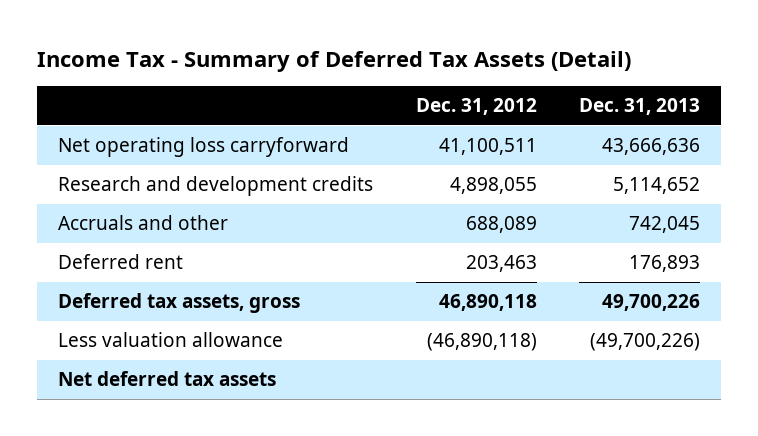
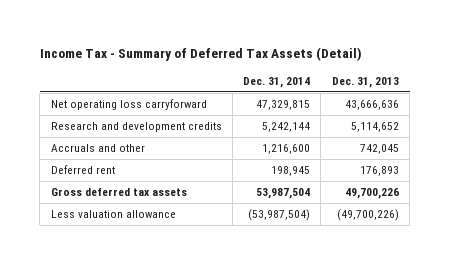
[415,97,537,115] Dec. 31, 2012 -> none
none -> [243,76,311,88] Dec. 31, 2014
[58,293,301,314] Deferred tax assets, gross -> [50,188,187,197] Gross deferred tax assets
[58,371,277,387] Net deferred tax assets -> none

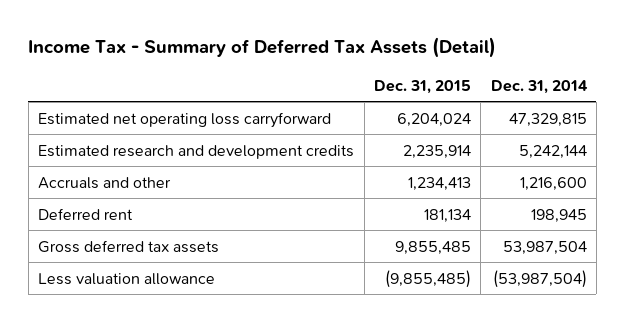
[331,76,399,88] Dec. 31, 2013 -> none
none -> [373,79,471,94] Dec. 31, 2015
[50,99,207,111] Net operating loss carryforward -> [38,111,332,128] Estimated net operating loss carryforward
[50,122,222,133] Research and development credits -> [38,144,355,159] Estimated research and development credits

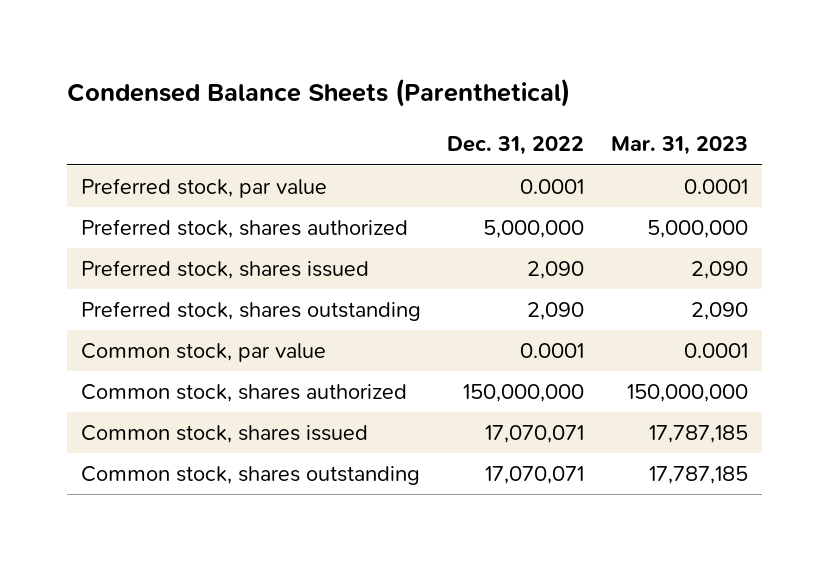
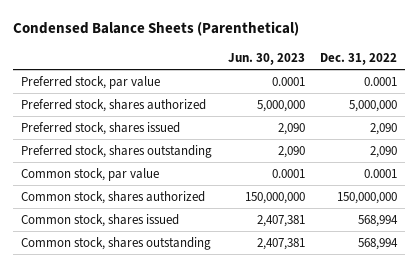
[611,136,749,156] Mar. 31, 2023 -> none
none -> [227,53,305,66] Jun. 30, 2023
[485,425,585,444] 17,070,071 -> [358,214,399,227] 568,994
[485,466,585,485] 17,070,071 -> [358,237,399,250] 568,994

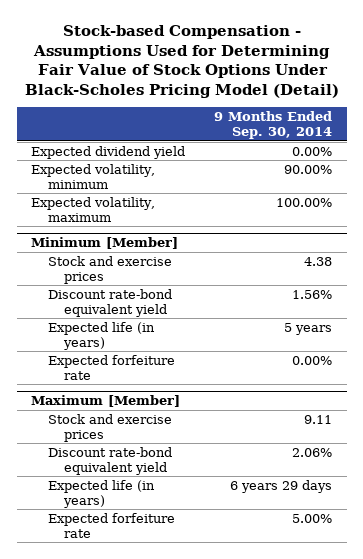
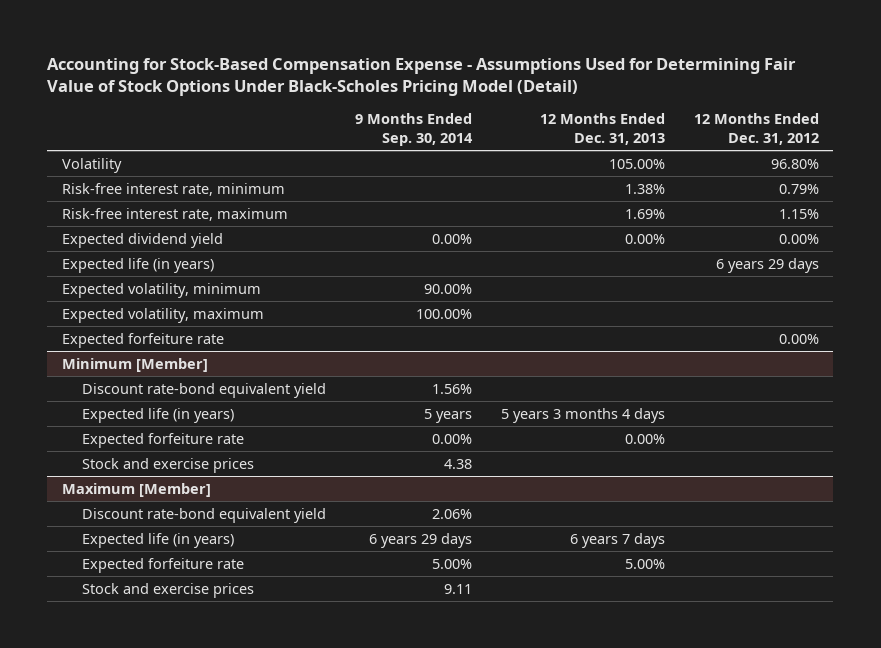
[24,25,339,98] Stock-based Compensation - Assumptions Used for Determining Fair Value of Stock Options Under Black-Scholes Pricing Model (Detail) -> [47,57,797,97] Accounting for Stock-Based Compensation Expense - Assumptions Used for Determining Fair Value of Stock Options Under Black-Scholes Pricing Model (Detail)
none -> [539,113,665,145] 12 Months Ended Dec. 31, 2013
none -> [693,113,819,145] 12 Months Ended Dec. 31, 2012
none -> [61,157,122,173] Volatility
none -> [61,182,285,196] Risk-free interest rate, minimum
none -> [61,207,288,221] Risk-free interest rate, maximum
none -> [61,257,214,273] Expected life (in years)
none -> [61,332,224,348] Expected forfeiture rate
[47,255,172,284] Stock and exercise prices -> [81,457,254,473] Stock and exercise prices
[47,413,172,442] Stock and exercise prices -> [81,582,254,598] Stock and exercise prices

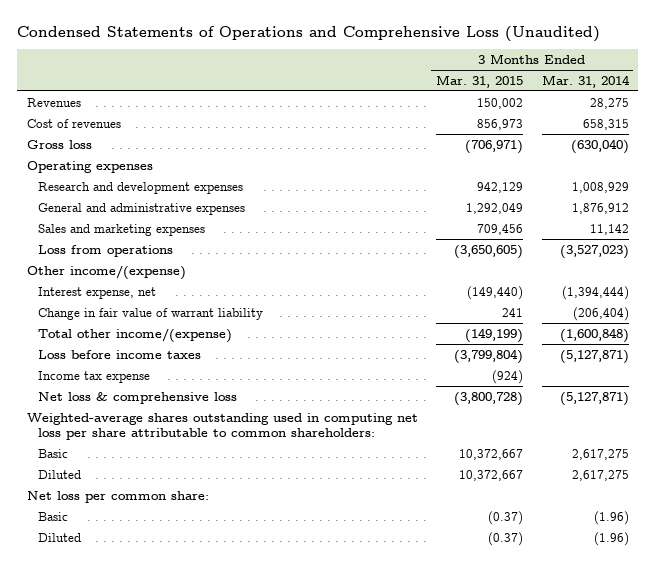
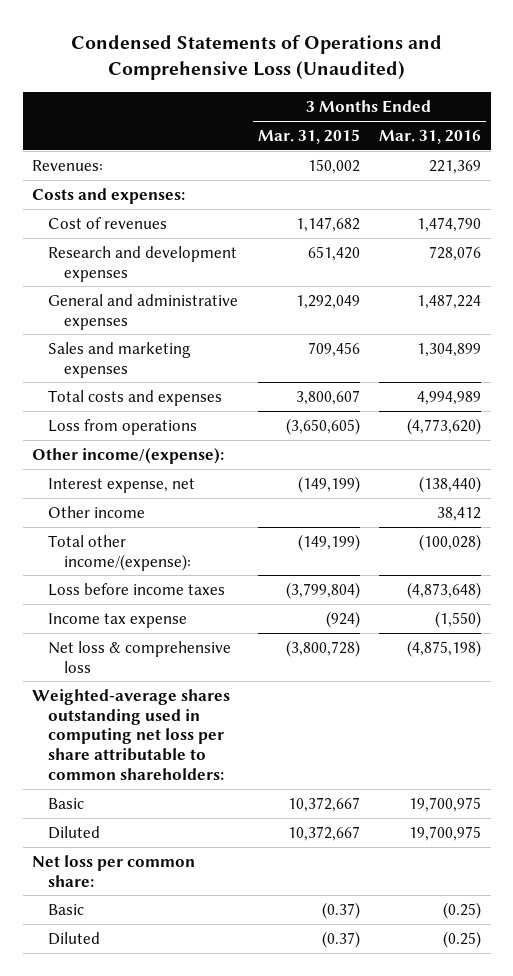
[541,74,630,88] Mar. 31, 2014 -> none
none -> [379,129,482,144] Mar. 31, 2016
[26,139,92,149] Gross loss -> none
[26,160,153,173] Operating expenses -> none
[26,97,81,107] Revenues -> [32,159,104,171] Revenues:
none -> [32,187,186,204] Costs and expenses:
[477,118,524,130] 856,973 -> [295,216,360,232] 1,147,682
[477,181,524,193] 942,129 -> [307,245,360,261] 651,420
none -> [48,389,223,406] Total costs and expenses
[37,307,263,320] Change in fair value of warrant liability -> none
[26,264,186,280] Other income/(expense) -> [32,446,225,464] Other income/(expense):
[467,285,524,300] (149,440) -> [297,475,360,493] (149,199)
none -> [48,505,146,518] Other income
[37,327,232,343] Total other income/(expense) -> [48,534,191,571] Total other income/(expense):

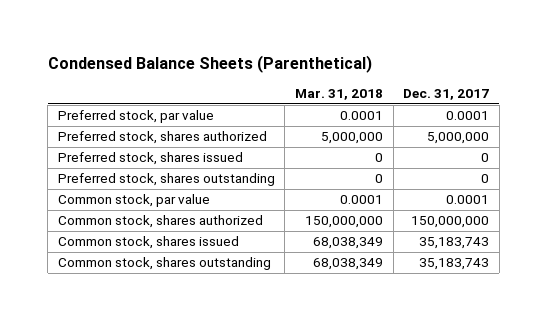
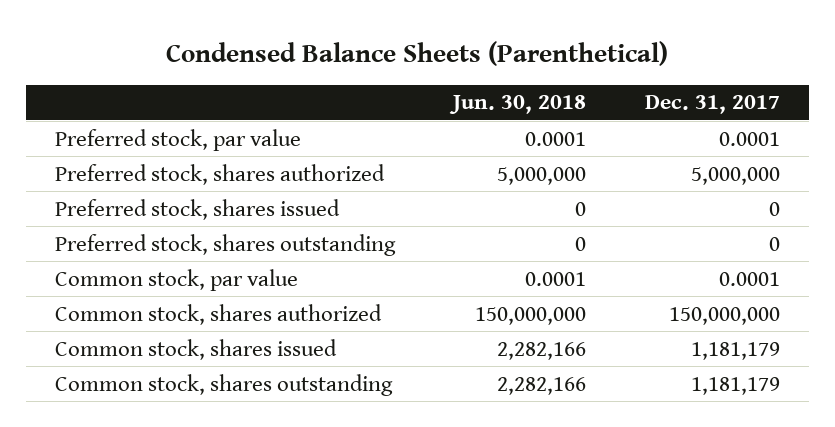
[294,89,383,101] Mar. 31, 2018 -> none
none -> [449,95,587,115] Jun. 30, 2018
[419,237,490,250] 35,183,743 -> [690,341,780,360] 1,181,179
[419,258,490,271] 35,183,743 -> [690,376,780,395] 1,181,179

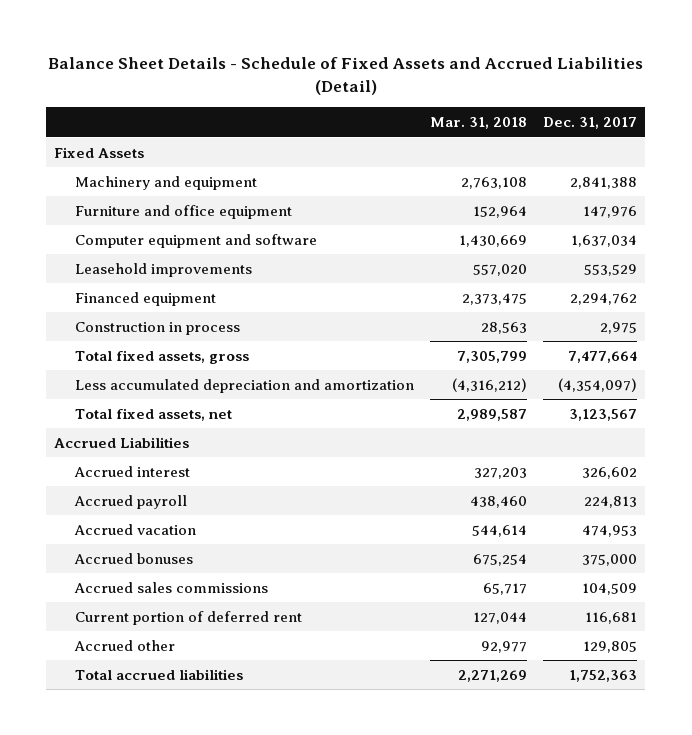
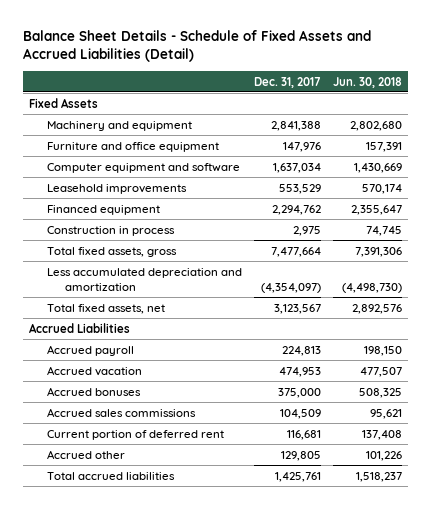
[430,117,528,130] Mar. 31, 2018 -> none
none -> [332,76,402,88] Jun. 30, 2018
[73,465,190,477] Accrued interest -> none
[569,669,638,682] 1,752,363 -> [275,471,322,482] 1,425,761

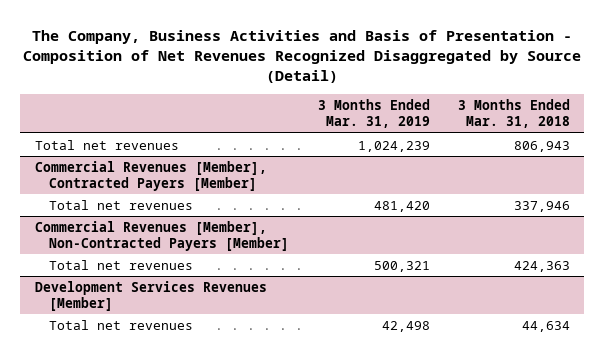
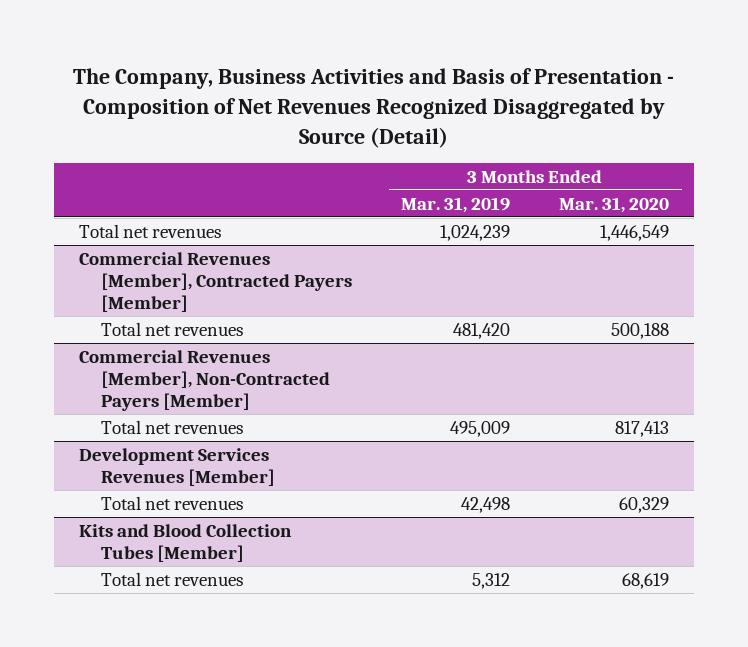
[457,99,570,129] 3 Months Ended Mar. 31, 2018 -> none
none -> [559,196,670,213] Mar. 31, 2020
[373,260,430,272] 500,321 -> [450,420,511,437] 495,009
none -> [78,523,292,563] Kits and Blood Collection Tubes [Member]
none -> [101,571,244,586] Total net revenues

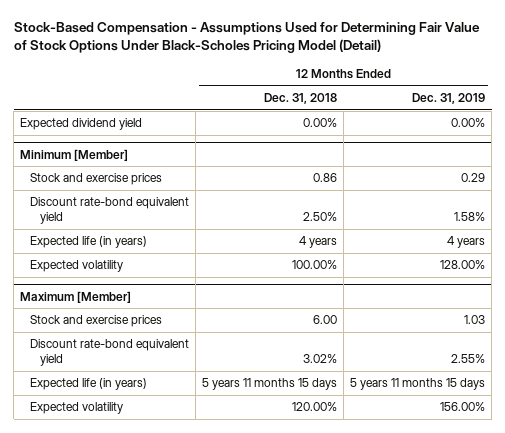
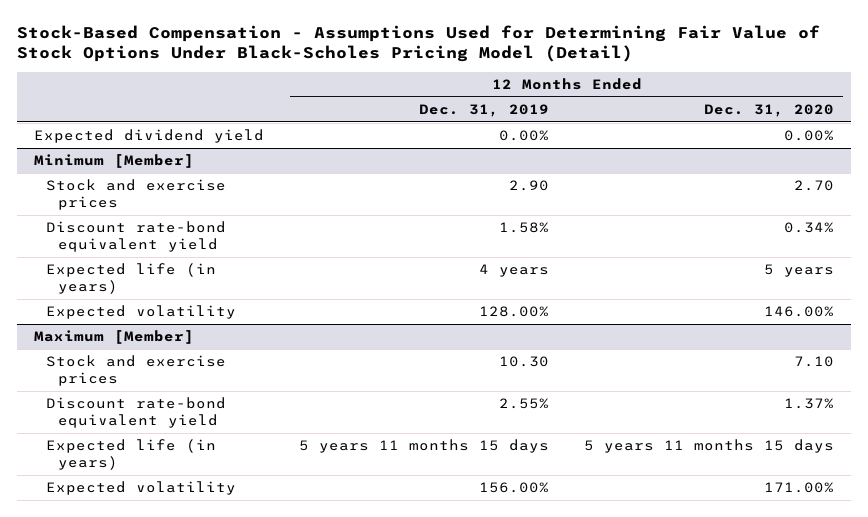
[264,93,338,105] Dec. 31, 2018 -> none
none -> [703,103,834,117] Dec. 31, 2020
[461,173,486,183] 0.29 -> [509,180,550,192] 2.90
[464,315,486,325] 1.03 -> [499,356,550,368] 10.30

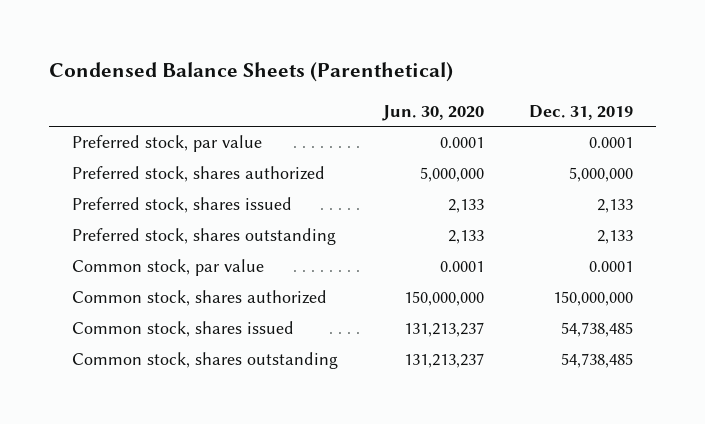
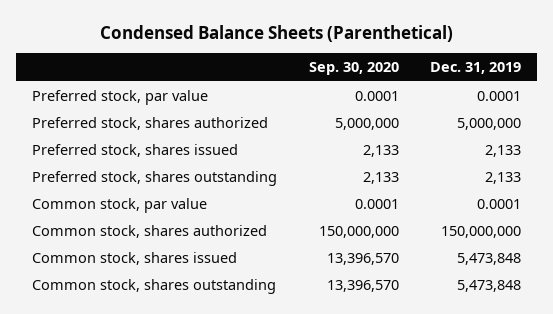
[382,104,485,121] Jun. 30, 2020 -> none
none -> [308,62,399,76] Sep. 30, 2020
[561,322,634,338] 54,738,485 -> [457,253,522,266] 5,473,848
[561,353,634,369] 54,738,485 -> [457,280,522,293] 5,473,848

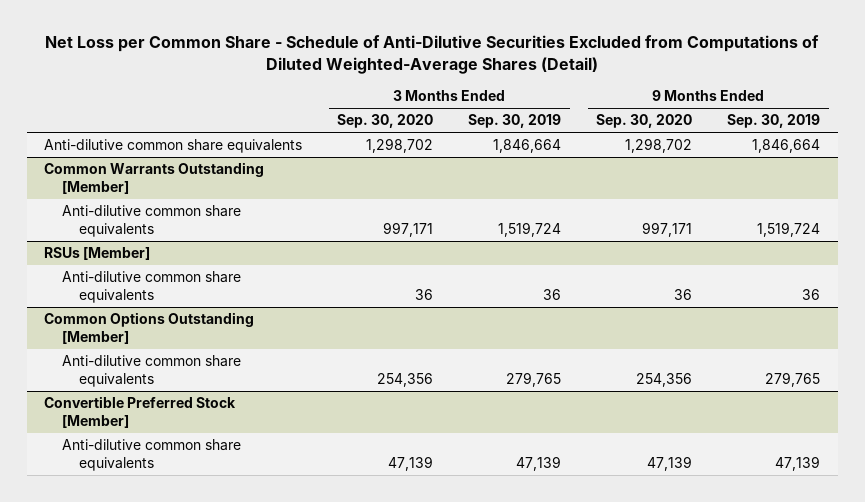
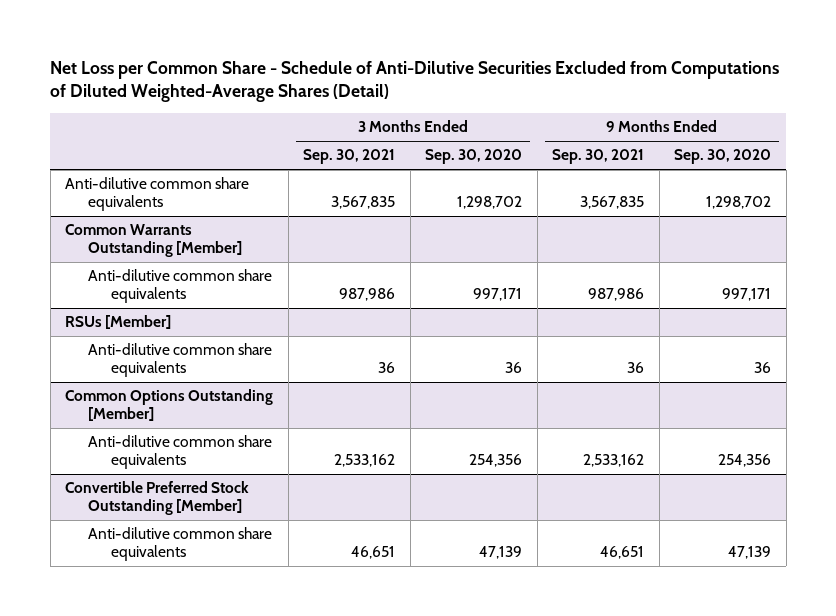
[468,114,562,129] Sep. 30, 2019 -> none
[727,114,821,129] Sep. 30, 2019 -> none
none -> [303,149,396,165] Sep. 30, 2021
none -> [552,149,645,165] Sep. 30, 2021
[44,396,237,428] Convertible Preferred Stock [Member] -> [65,481,250,516] Convertible Preferred Stock Outstanding [Member]

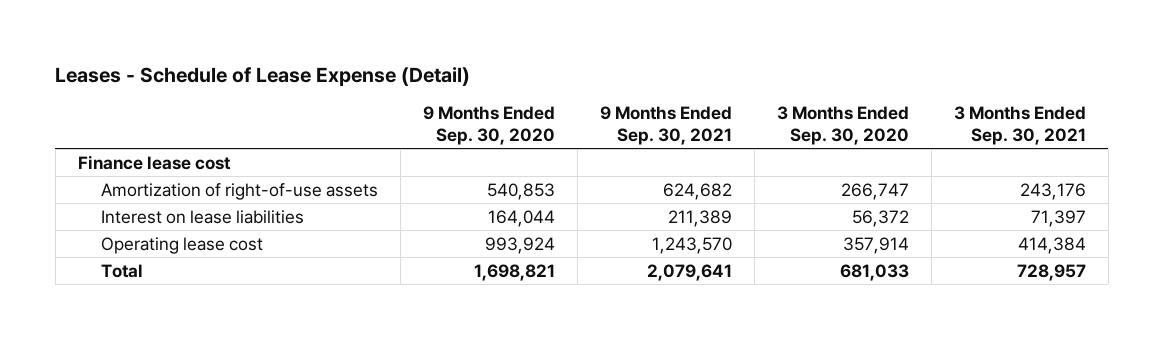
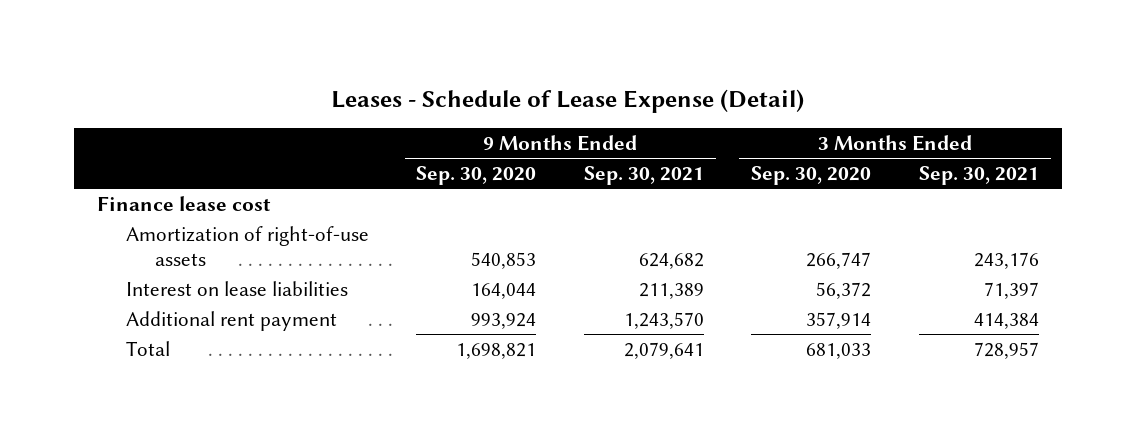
[101,236,264,254] Operating lease cost -> [125,310,337,331] Additional rent payment

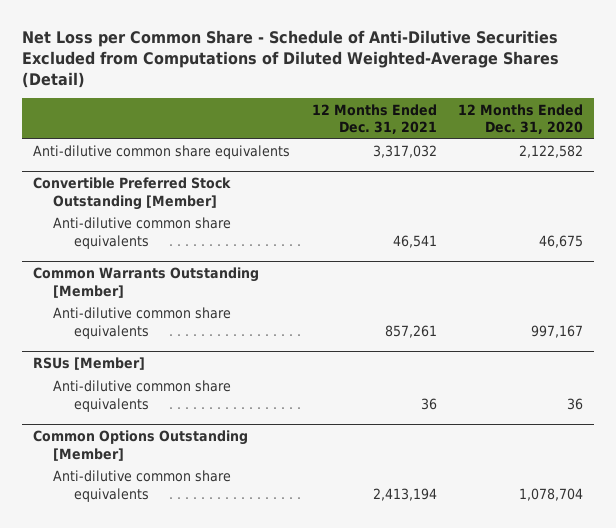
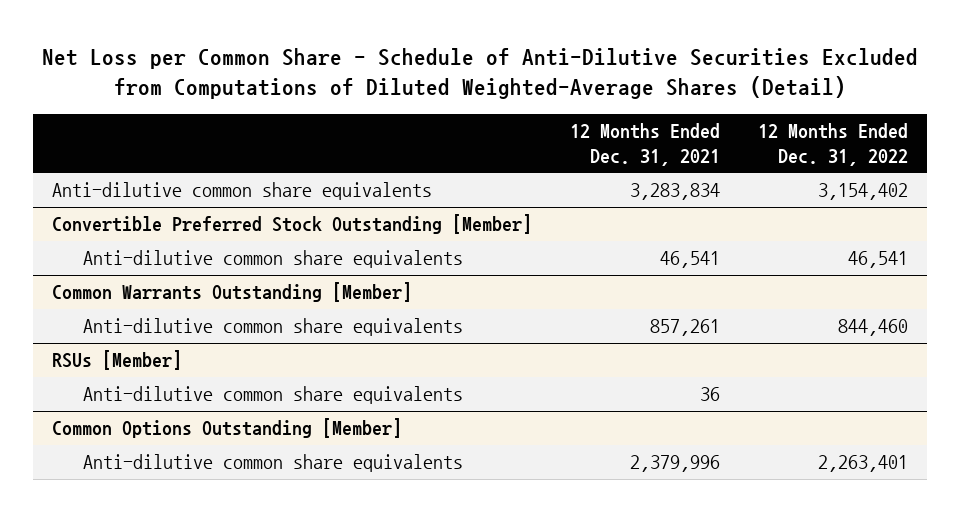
[458,103,584,135] 12 Months Ended Dec. 31, 2020 -> none
none -> [757,123,908,166] 12 Months Ended Dec. 31, 2022
[372,145,437,159] 3,317,032 -> [629,183,720,201] 3,283,834
[372,487,437,501] 2,413,194 -> [629,455,720,473] 2,379,996

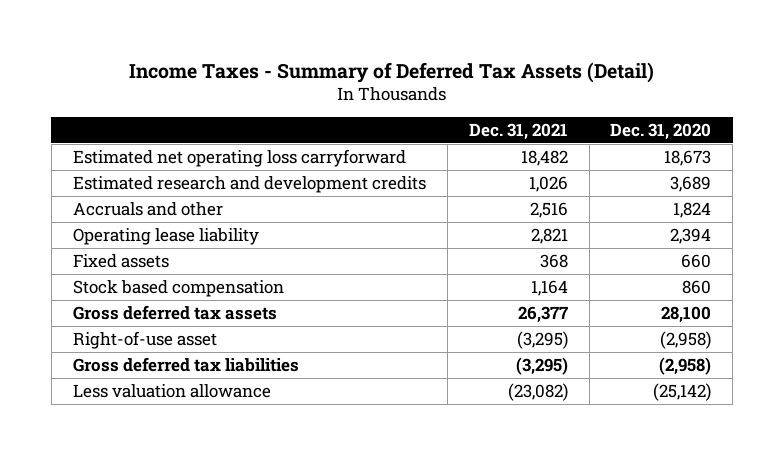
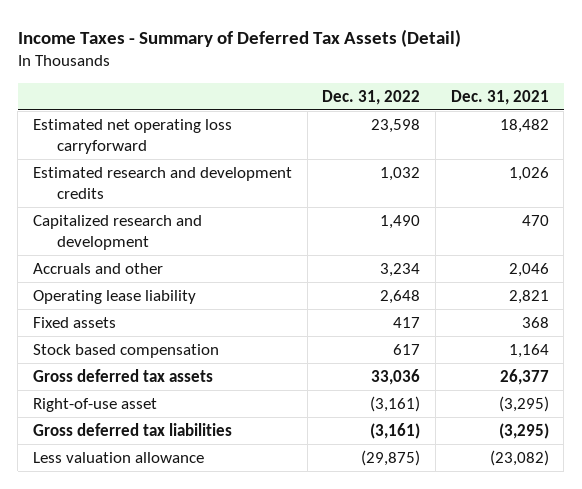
[610,122,712,140] Dec. 31, 2020 -> none
none -> [322,89,421,105] Dec. 31, 2022
none -> [33,214,203,251] Capitalized research and development
[529,201,568,218] 2,516 -> [508,262,549,277] 2,046

